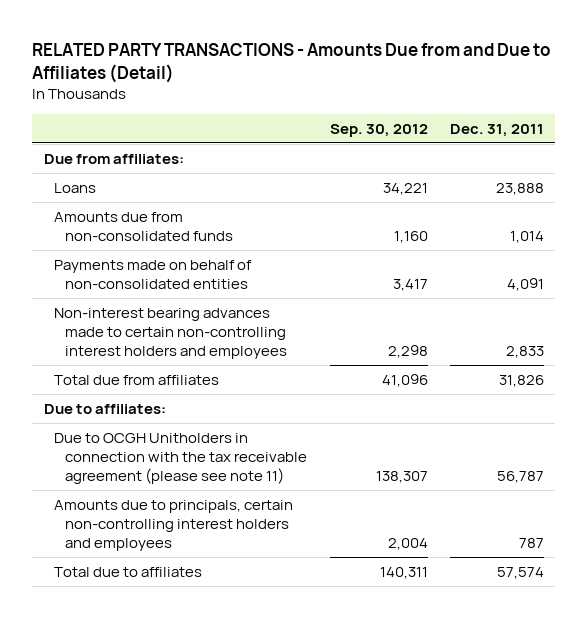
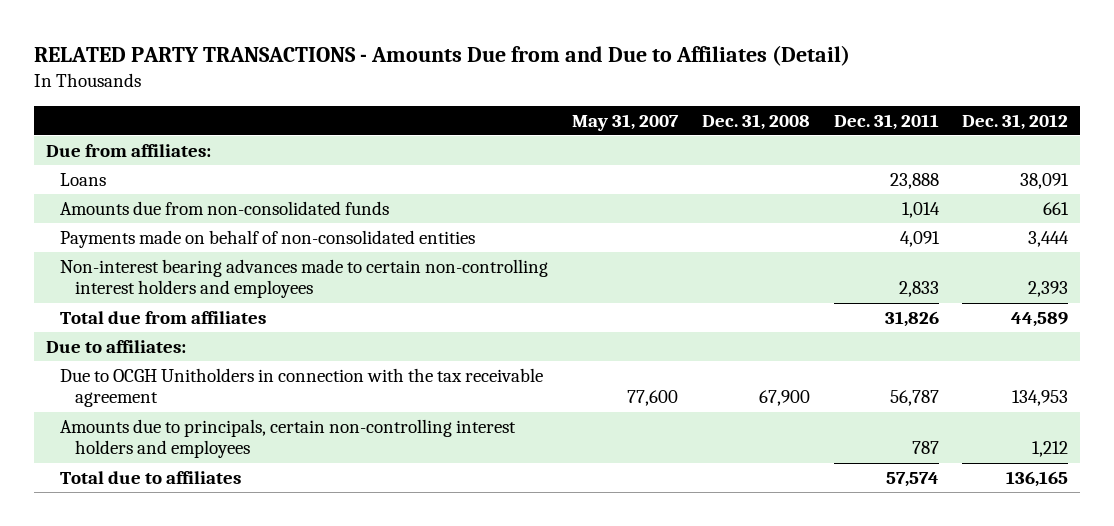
[329,123,428,137] Sep. 30, 2012 -> none
none -> [571,113,679,131] May 31, 2007
none -> [701,113,810,130] Dec. 31, 2008
none -> [962,113,1069,130] Dec. 31, 2012
[54,432,308,485] Due to OCGH Unitholders in connection with the tax receivable agreement (please see note 11) -> [60,367,544,408] Due to OCGH Unitholders in connection with the tax receivable agreement

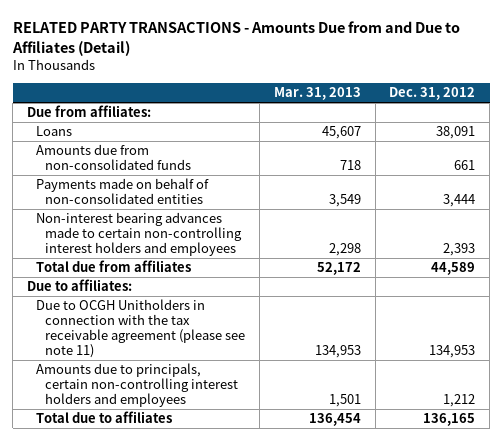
[571,113,679,131] May 31, 2007 -> none
[701,113,810,130] Dec. 31, 2008 -> none
[833,113,939,130] Dec. 31, 2011 -> none
none -> [273,87,361,101] Mar. 31, 2013
[60,367,544,408] Due to OCGH Unitholders in connection with the tax receivable agreement -> [36,299,246,358] Due to OCGH Unitholders in connection with the tax receivable agreement (please see note 11)

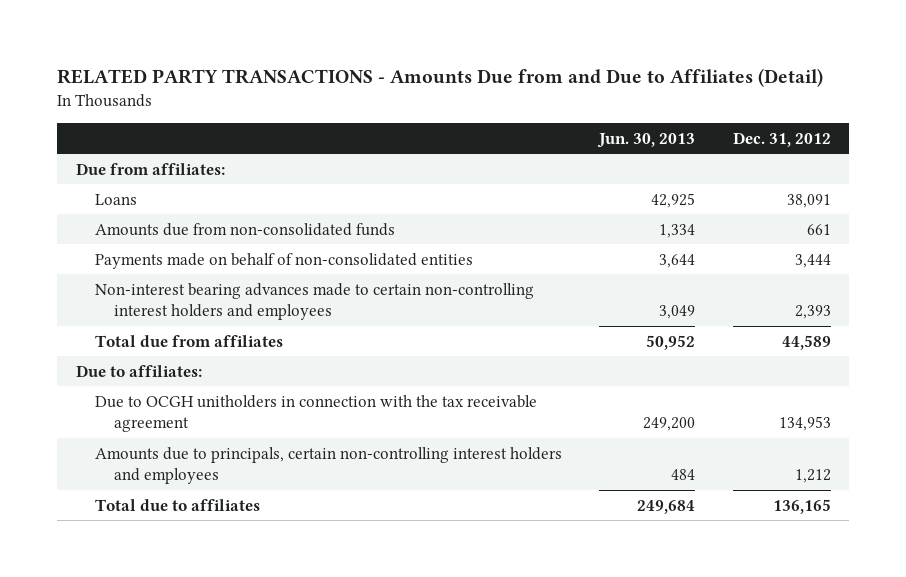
[273,87,361,101] Mar. 31, 2013 -> none
none -> [597,132,696,148] Jun. 30, 2013
[36,299,246,358] Due to OCGH Unitholders in connection with the tax receivable agreement (please see note 11) -> [94,394,537,433] Due to OCGH unitholders in connection with the tax receivable agreement

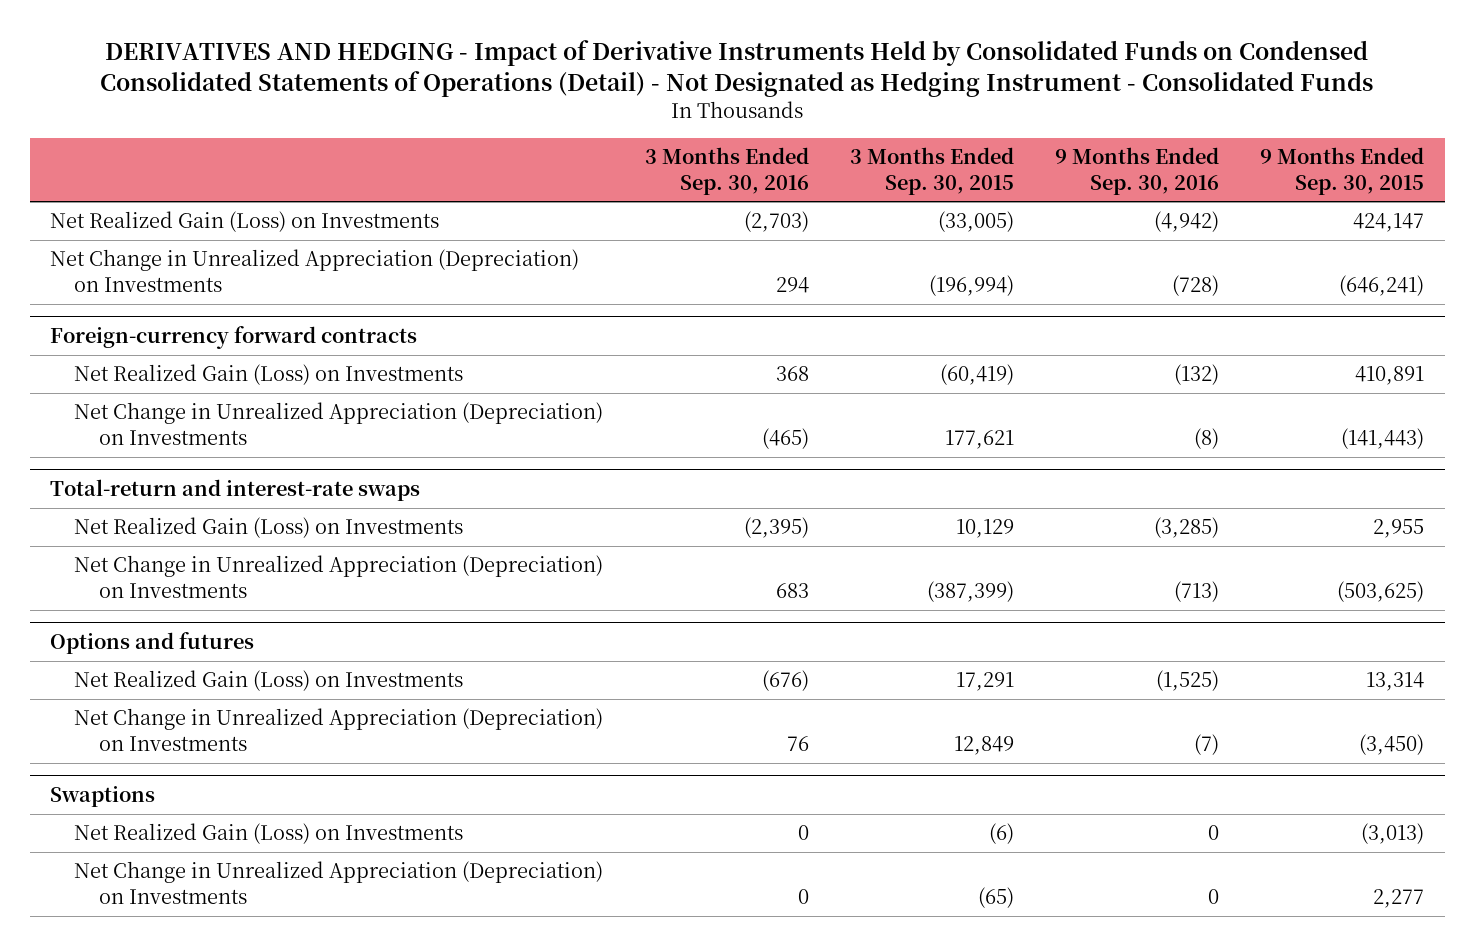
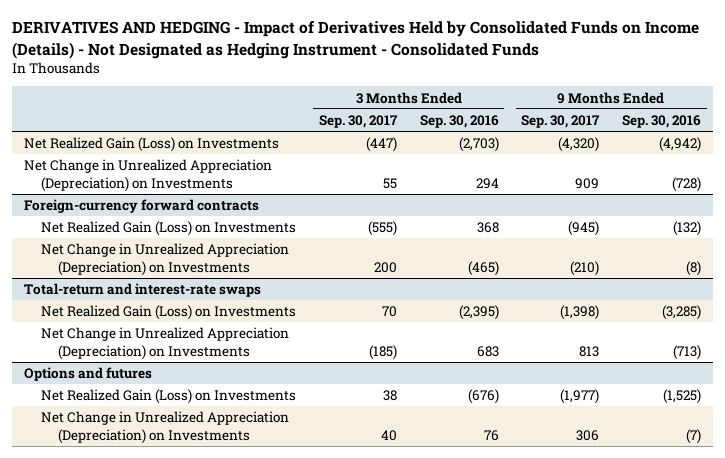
[100,40,1374,98] DERIVATIVES AND HEDGING - Impact of Derivative Instruments Held by Consolidated Funds on Condensed Consolidated Statements of Operations (Detail) - Not Designated as Hedging Instrument - Consolidated Funds -> [12,21,700,59] DERIVATIVES AND HEDGING - Impact of Derivatives Held by Consolidated Funds on Income (Details) - Not Designated as Hedging Instrument - Consolidated Funds
[849,146,1014,195] 3 Months Ended Sep. 30, 2015 -> none
[1260,146,1425,195] 9 Months Ended Sep. 30, 2015 -> none
none -> [318,114,398,128] Sep. 30, 2017
none -> [521,114,601,128] Sep. 30, 2017
[50,786,156,808] Swaptions -> none
[74,823,464,845] Net Realized Gain (Loss) on Investments -> none
[74,861,604,904] Net Change in Unrealized Appreciation (Depreciation) on Investments -> none

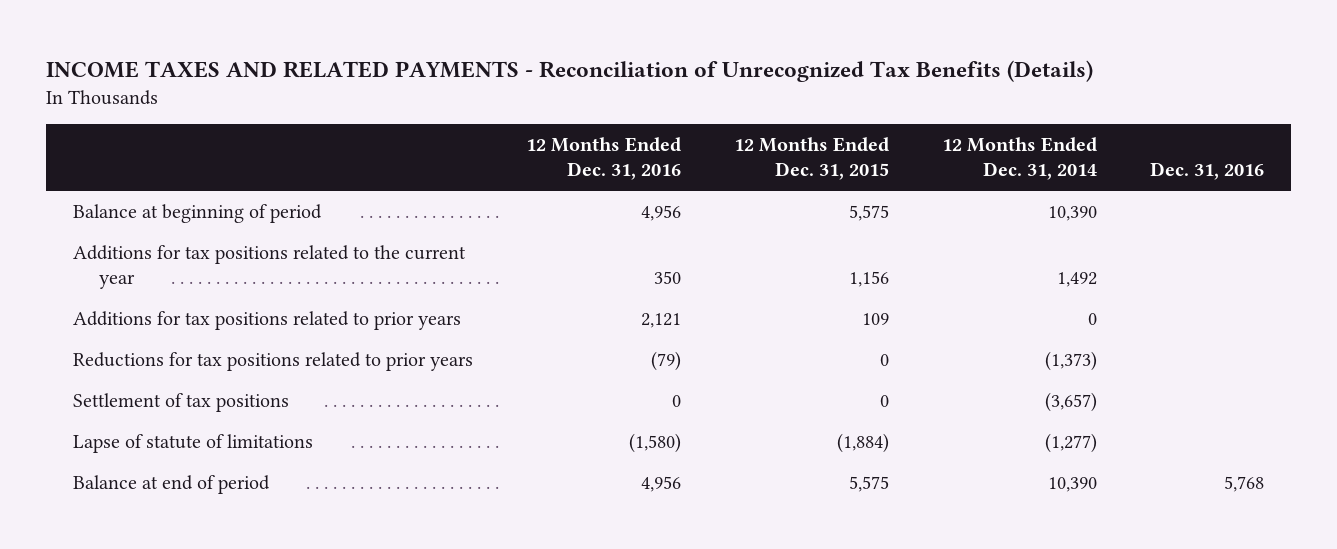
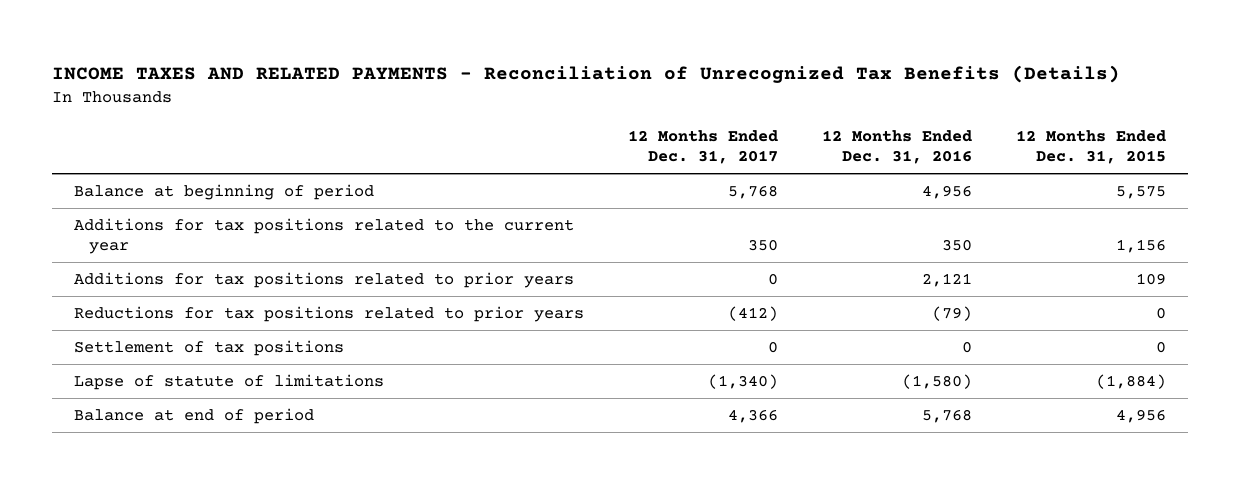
[942,137,1098,181] 12 Months Ended Dec. 31, 2014 -> none
[1150,162,1265,181] Dec. 31, 2016 -> none
none -> [628,129,779,165] 12 Months Ended Dec. 31, 2017
[641,475,682,492] 4,956 -> [922,408,973,423] 5,768
[849,475,890,492] 5,575 -> [1116,408,1167,423] 4,956

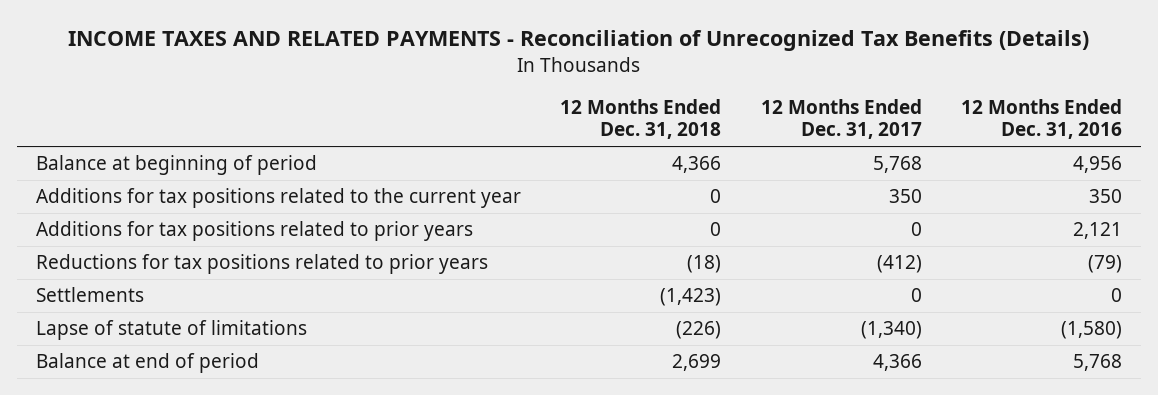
[1016,129,1167,165] 12 Months Ended Dec. 31, 2015 -> none
none -> [560,98,722,140] 12 Months Ended Dec. 31, 2018
[74,339,345,356] Settlement of tax positions -> [36,287,145,303] Settlements

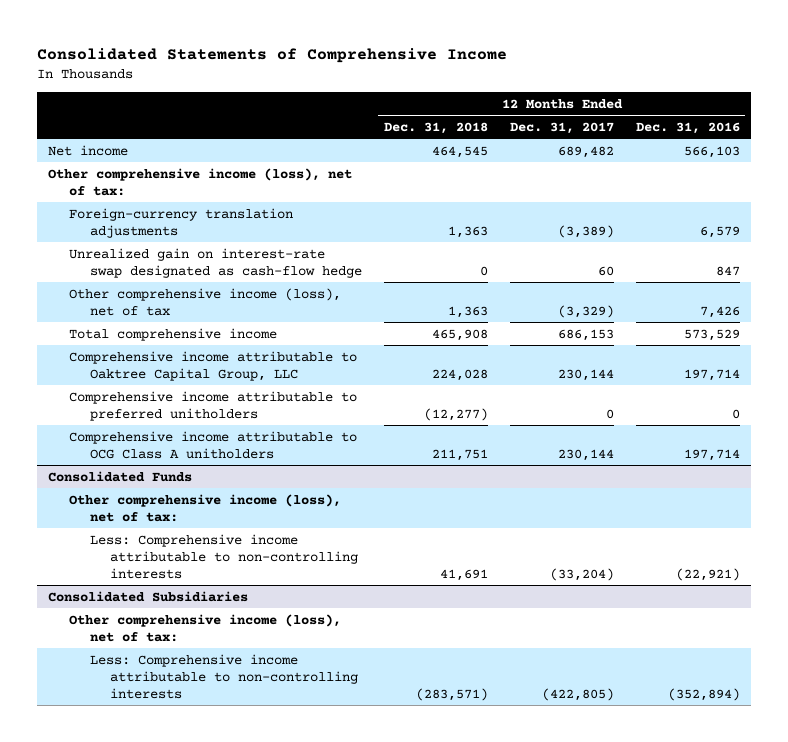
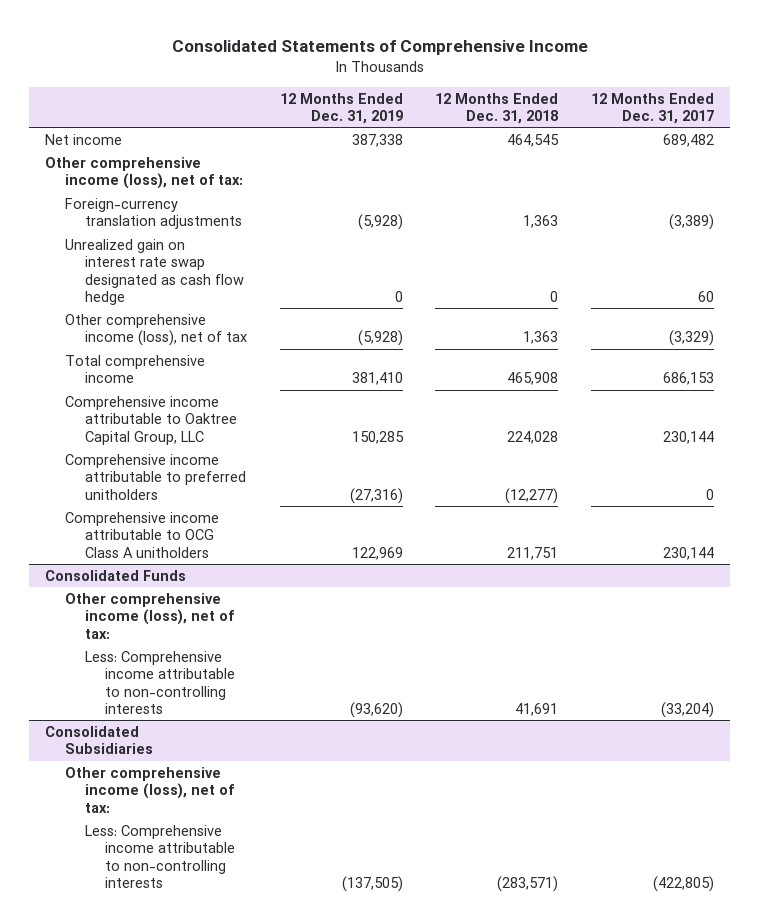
[635,121,740,134] Dec. 31, 2016 -> none
none -> [279,92,403,124] 12 Months Ended Dec. 31, 2019
[68,247,362,278] Unrealized gain on interest-rate swap designated as cash-flow hedge -> [65,238,245,306] Unrealized gain on interest rate swap designated as cash flow hedge

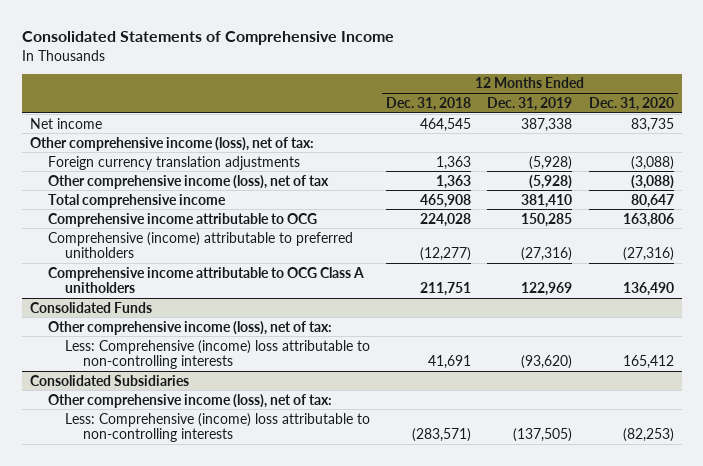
[590,92,714,124] 12 Months Ended Dec. 31, 2017 -> none
none -> [588,96,674,111] Dec. 31, 2020
[65,238,245,306] Unrealized gain on interest rate swap designated as cash flow hedge -> none
[65,197,243,230] Foreign-currency translation adjustments -> [47,155,300,170] Foreign currency translation adjustments
[65,395,238,445] Comprehensive income attributable to Oaktree Capital Group, LLC -> [47,212,317,227] Comprehensive income attributable to OCG
[65,453,247,500] Comprehensive income attributable to preferred unitholders -> [47,231,353,259] Comprehensive (income) attributable to preferred unitholders
[85,650,236,715] Less: Comprehensive income attributable to non-controlling interests -> [65,339,371,370] Less: Comprehensive (income) loss attributable to non-controlling interests
[85,824,236,889] Less: Comprehensive income attributable to non-controlling interests -> [65,412,371,443] Less: Comprehensive (income) loss attributable to non-controlling interests

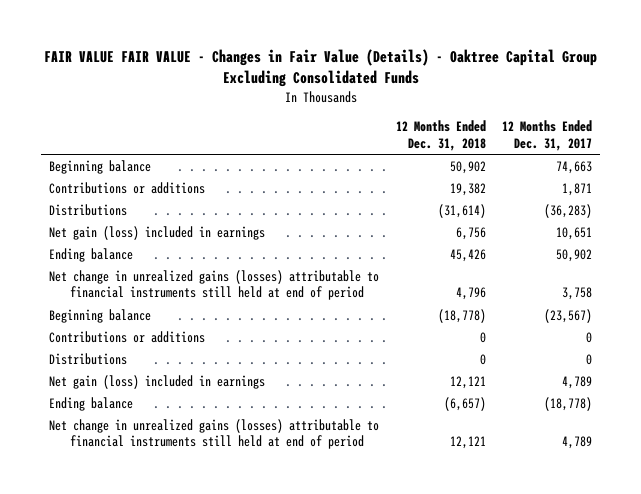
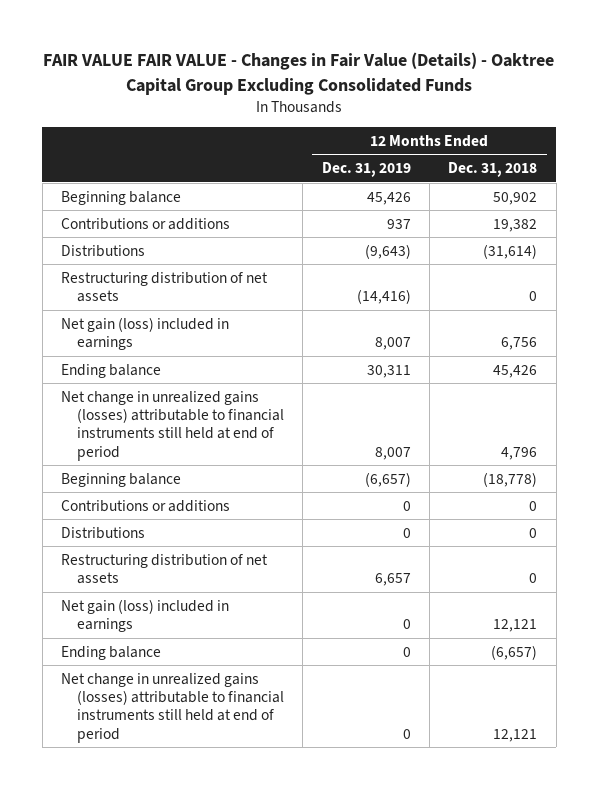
[501,120,592,151] 12 Months Ended Dec. 31, 2017 -> none
none -> [321,162,411,178] Dec. 31, 2019
none -> [61,271,269,303] Restructuring distribution of net assets
none -> [61,553,269,585] Restructuring distribution of net assets

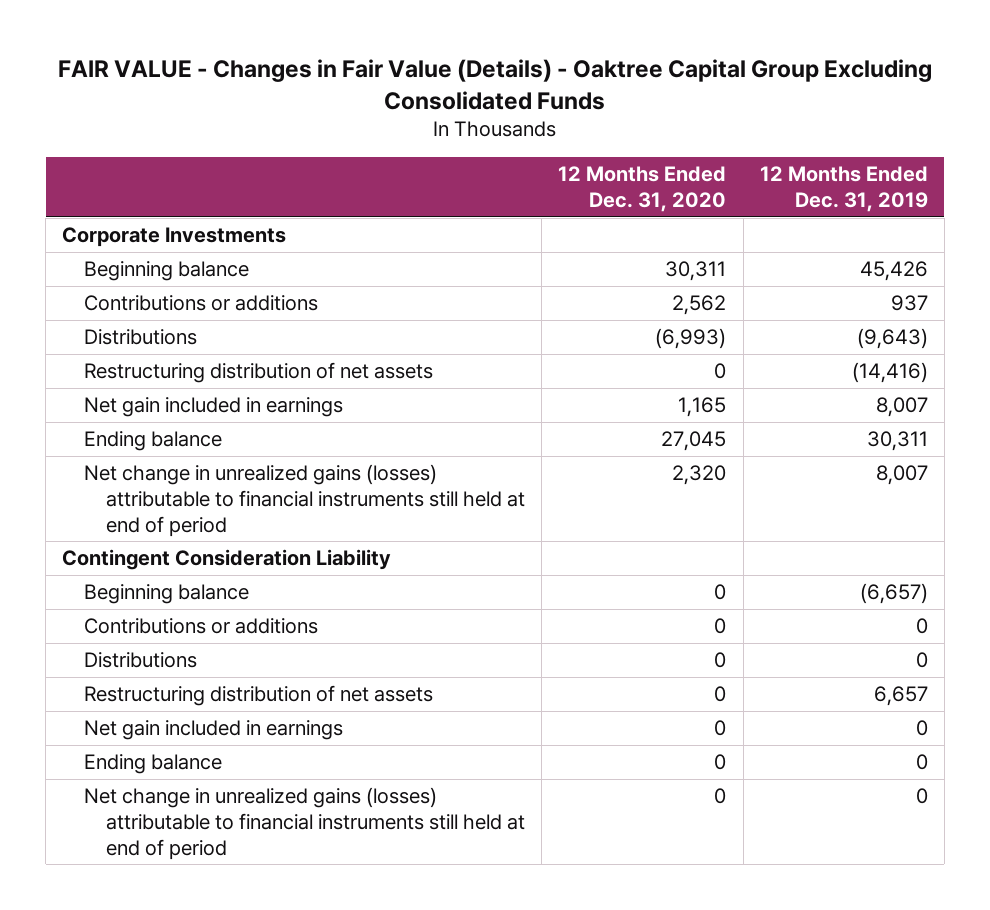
[43,52,555,95] FAIR VALUE FAIR VALUE - Changes in Fair Value (Details) - Oaktree Capital Group Excluding Consolidated Funds -> [57,59,932,110] FAIR VALUE - Changes in Fair Value (Details) - Oaktree Capital Group Excluding Consolidated Funds
[448,162,538,178] Dec. 31, 2018 -> none
none -> [558,166,727,212] 12 Months Ended Dec. 31, 2020
none -> [62,227,287,248] Corporate Investments
[61,316,230,351] Net gain (loss) included in earnings -> [84,397,344,418] Net gain included in earnings
none -> [62,549,392,571] Contingent Consideration Liability
[61,598,230,633] Net gain (loss) included in earnings -> [84,720,344,741] Net gain included in earnings

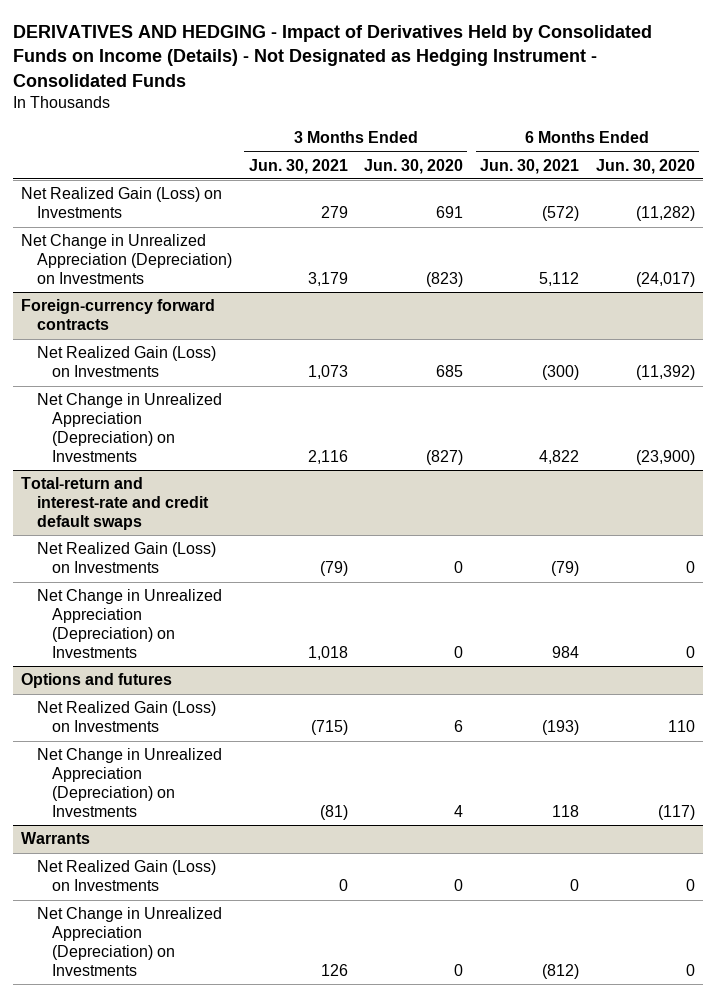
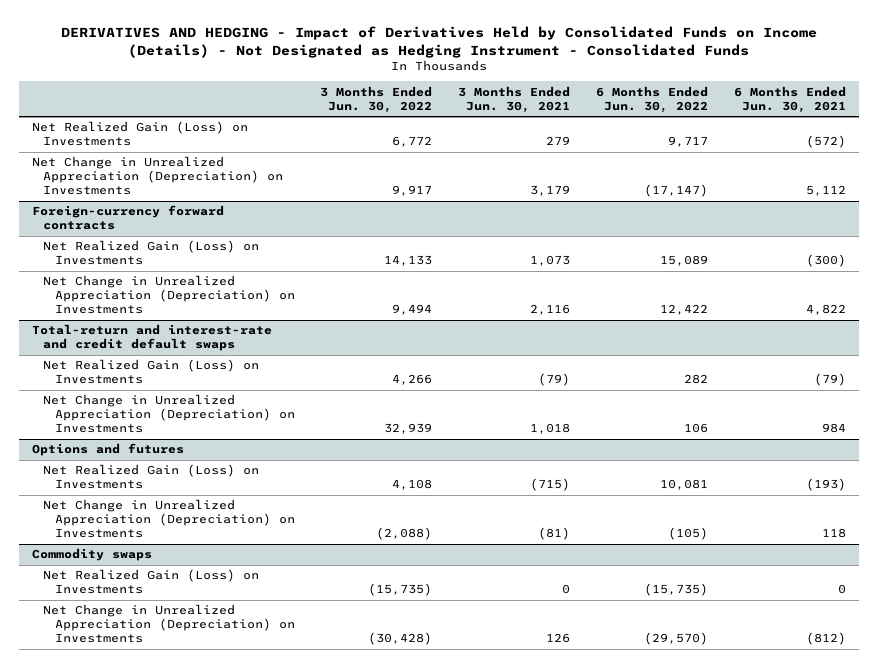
[364,158,464,174] Jun. 30, 2020 -> none
[595,158,695,174] Jun. 30, 2020 -> none
none -> [320,85,433,113] 3 Months Ended Jun. 30, 2022
none -> [596,85,709,113] 6 Months Ended Jun. 30, 2022
[21,832,91,845] Warrants -> [31,548,152,562] Commodity swaps

